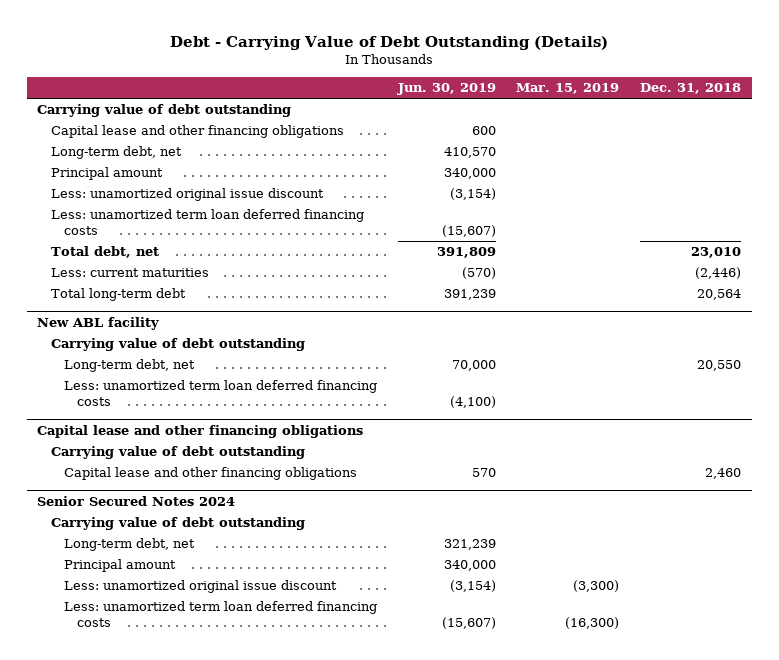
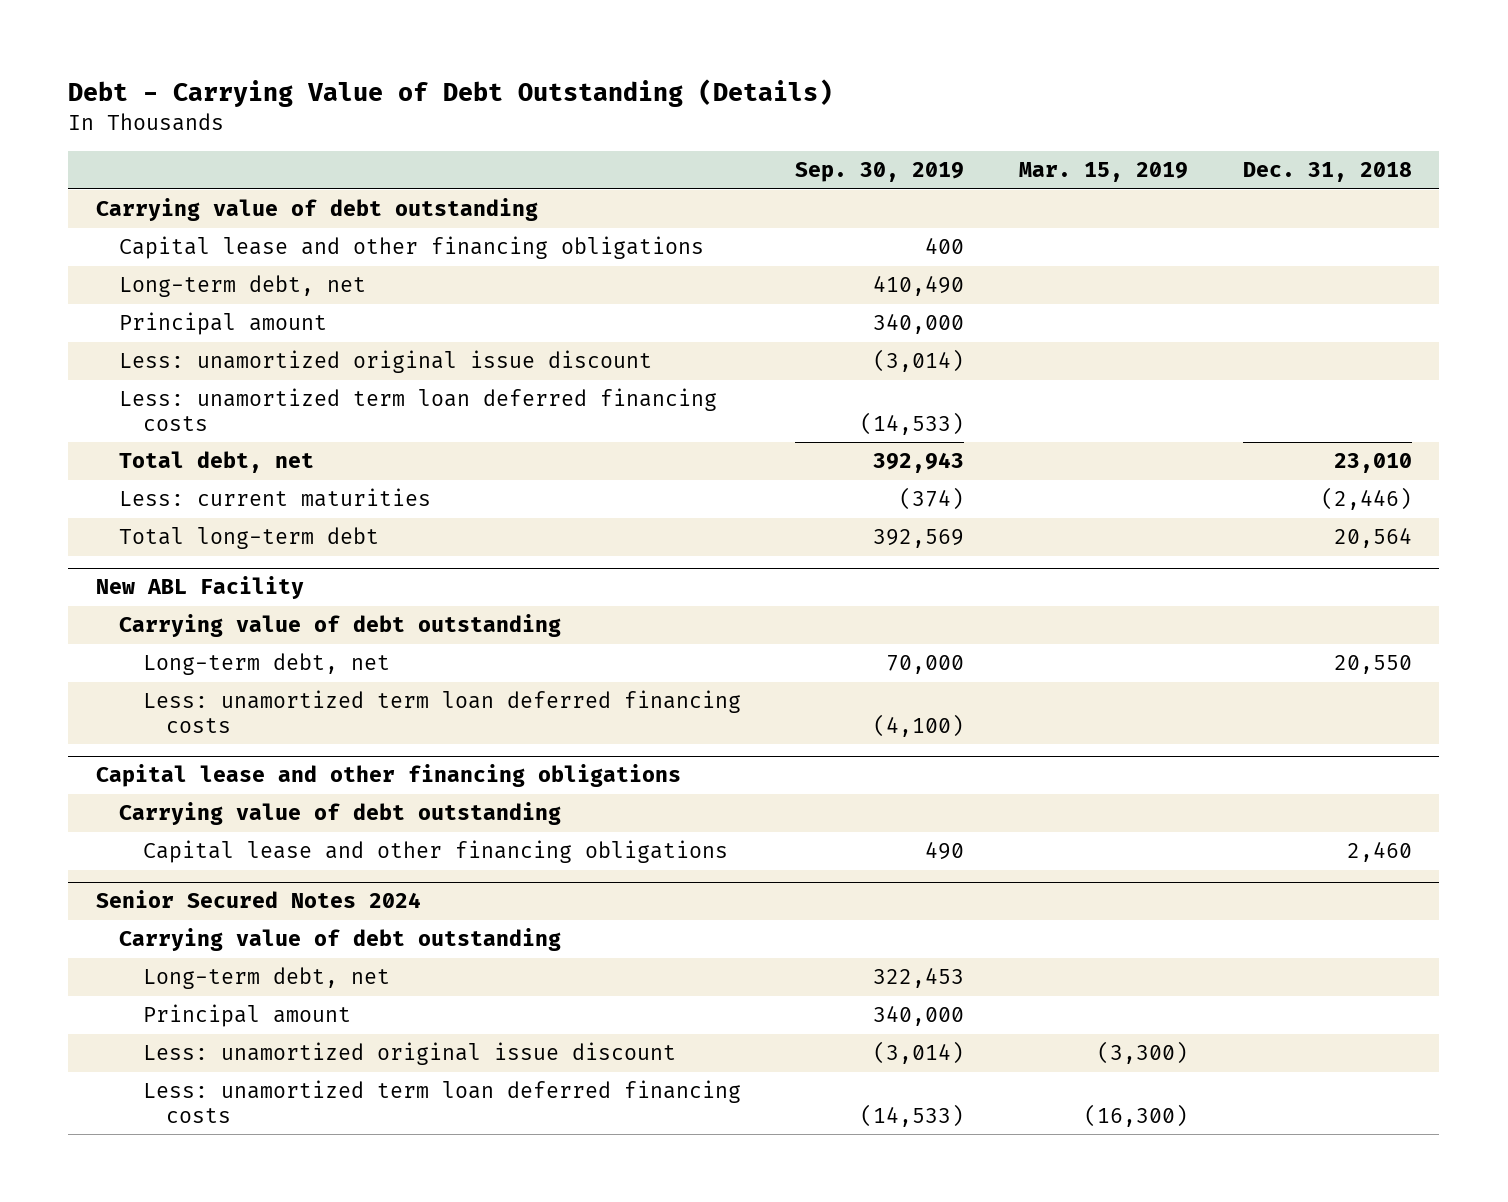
[396,83,496,96] Jun. 30, 2019 -> none
none -> [795,162,965,183] Sep. 30, 2019
[37,317,160,331] New ABL facility -> [95,576,304,600] New ABL Facility

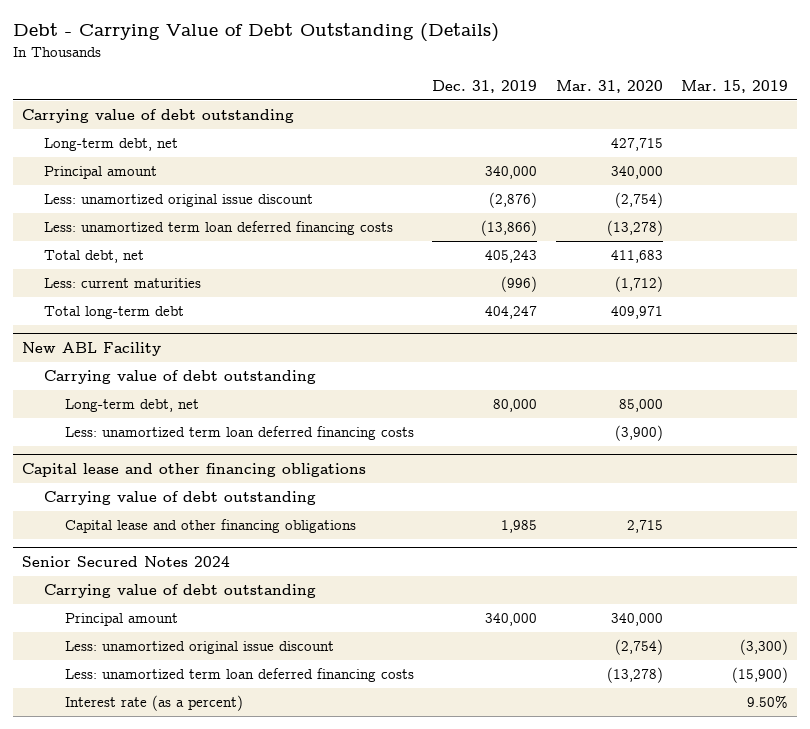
[795,162,965,183] Sep. 30, 2019 -> none
[1243,162,1413,183] Dec. 31, 2018 -> none
none -> [432,79,538,93] Dec. 31, 2019
none -> [555,79,663,93] Mar. 31, 2020
[119,236,705,260] Capital lease and other financing obligations -> none
[142,967,390,990] Long-term debt, net -> none
[1084,1103,1189,1127] (16,300) -> [732,667,789,684] (15,900)
none -> [65,695,244,712] Interest rate (as a percent)

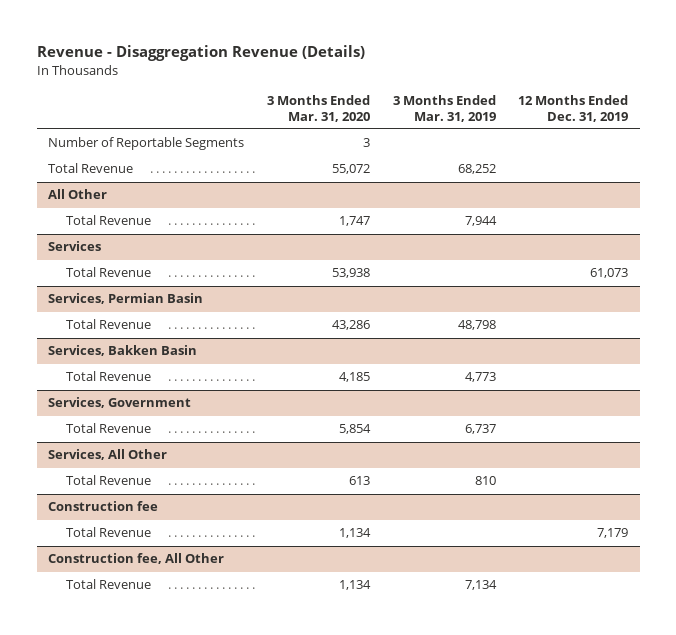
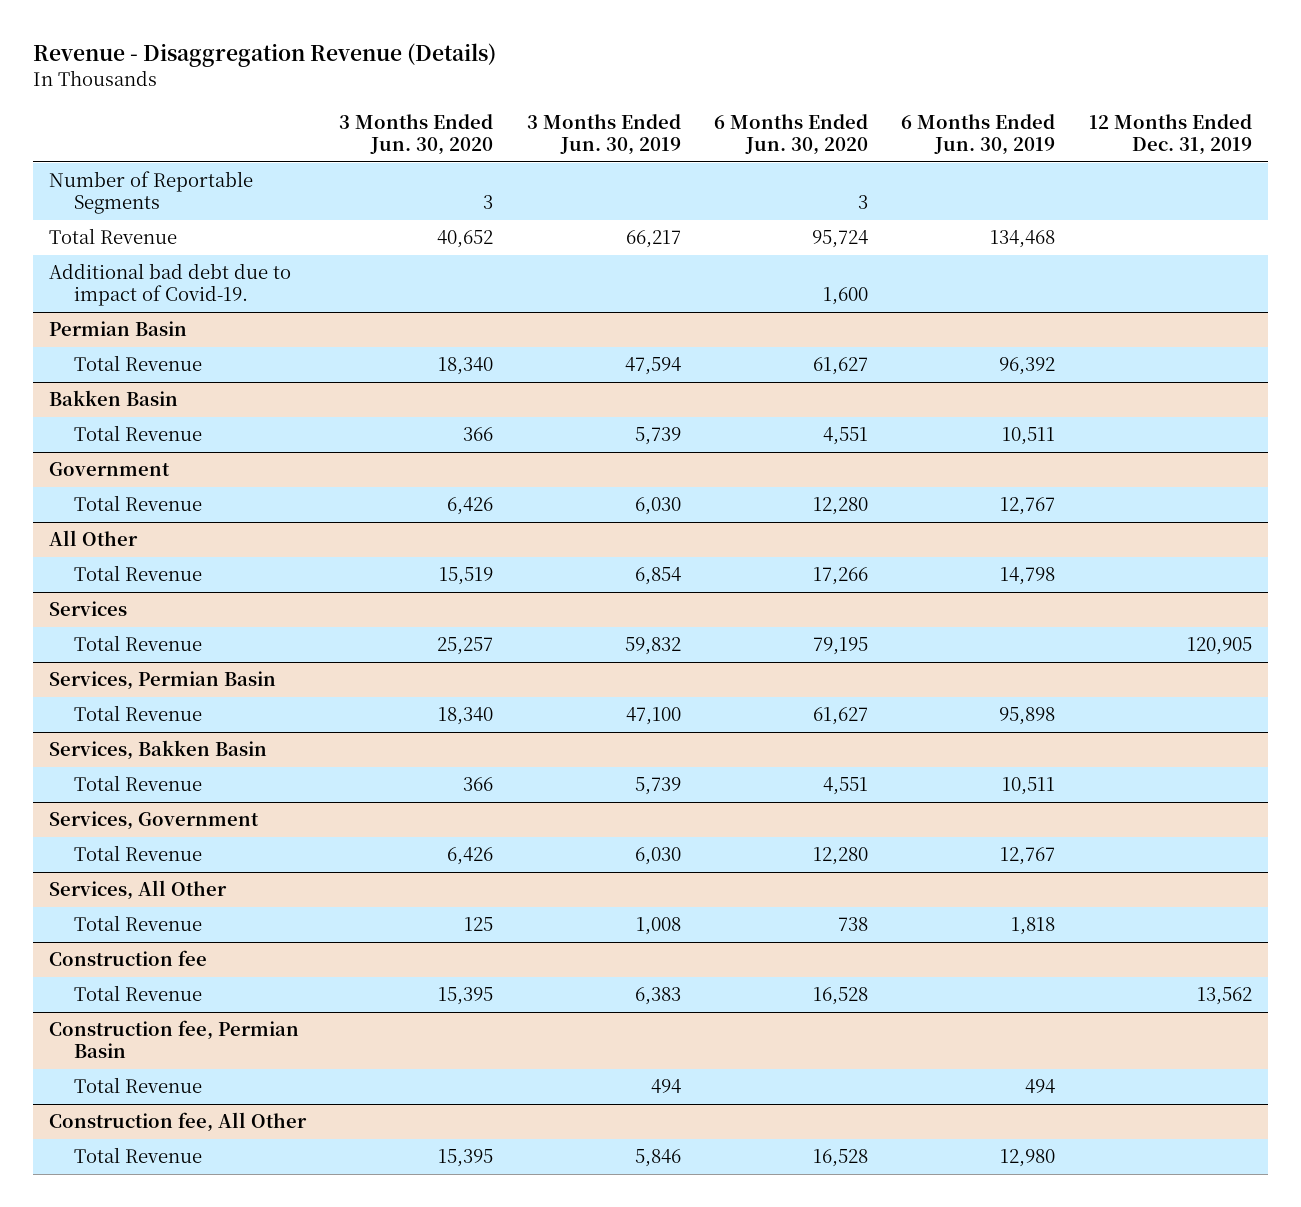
[266,95,370,122] 3 Months Ended Mar. 31, 2020 -> none
[392,95,496,122] 3 Months Ended Mar. 31, 2019 -> none
none -> [339,113,494,156] 3 Months Ended Jun. 30, 2020
none -> [526,113,681,156] 3 Months Ended Jun. 30, 2019
none -> [714,113,869,156] 6 Months Ended Jun. 30, 2020
none -> [901,113,1056,156] 6 Months Ended Jun. 30, 2019
none -> [49,263,292,307] Additional bad debt due to impact of Covid-19.
none -> [49,321,188,337] Permian Basin
none -> [74,355,203,372] Total Revenue
none -> [49,390,179,407] Bakken Basin
none -> [74,425,203,442] Total Revenue
none -> [49,462,171,477] Government
none -> [74,495,203,512] Total Revenue
[590,268,629,279] 61,073 -> [1186,637,1252,656] 120,905
[597,528,629,539] 7,179 -> [1196,987,1252,1006] 13,562
none -> [49,1020,300,1059] Construction fee, Permian Basin
none -> [74,1077,203,1094] Total Revenue

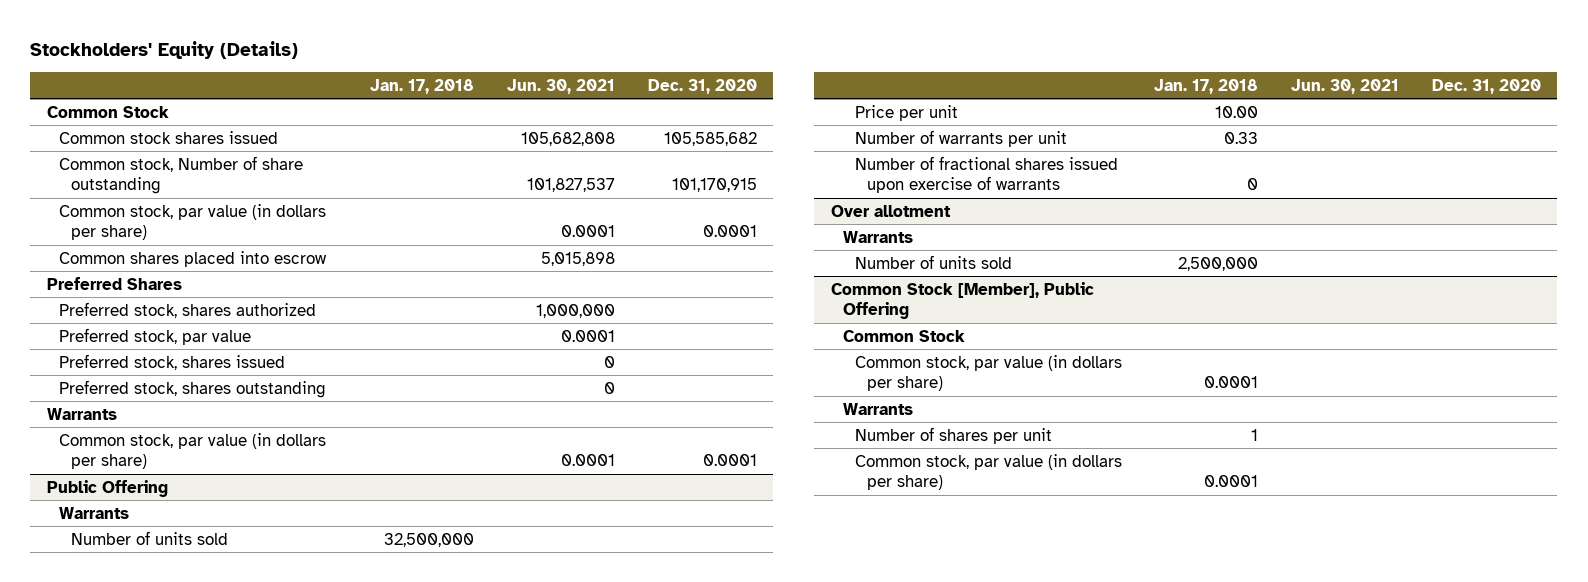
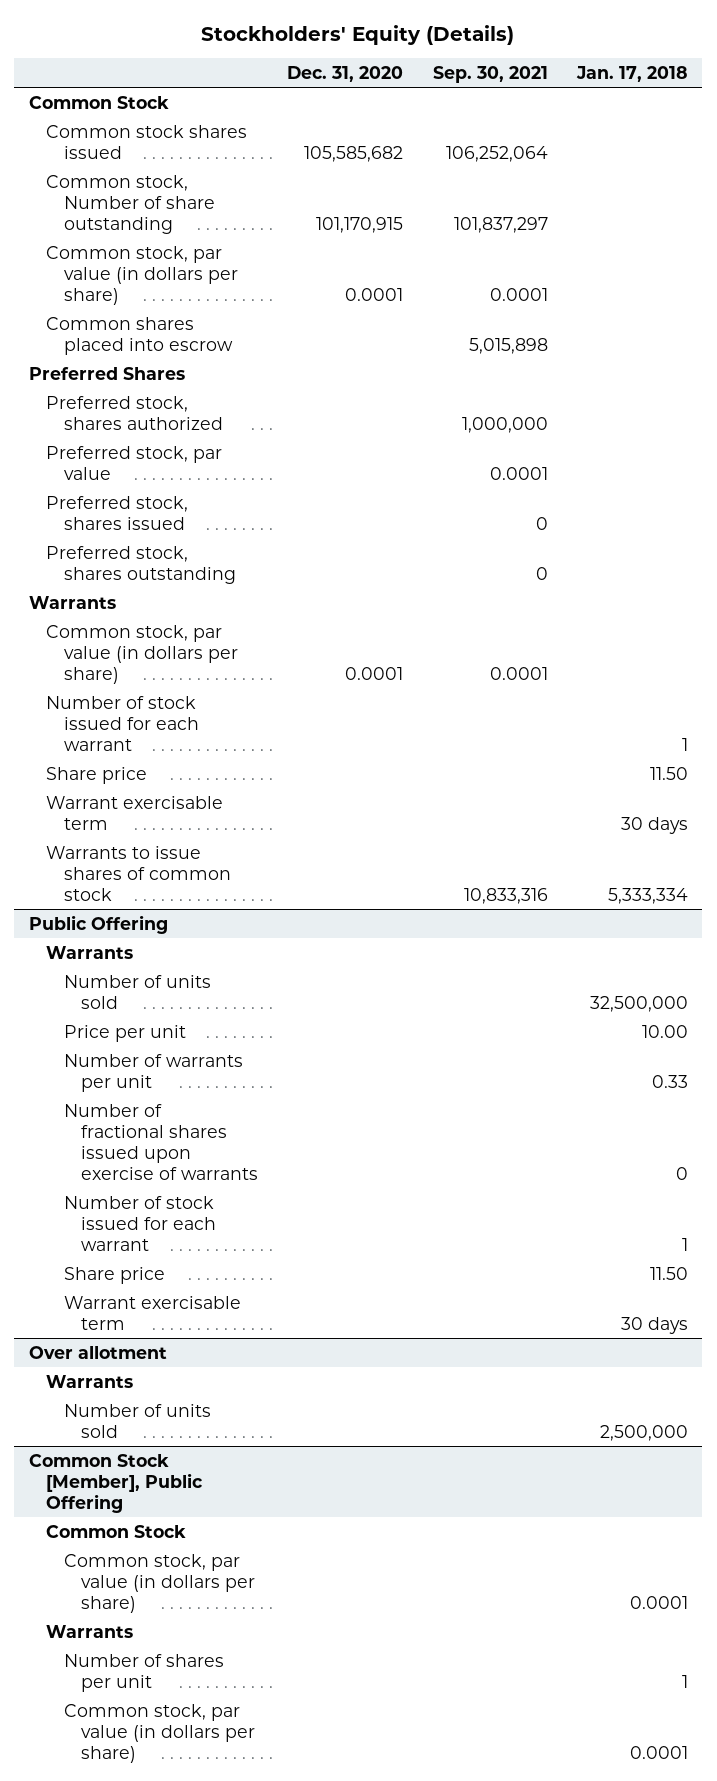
[507,79,616,95] Jun. 30, 2021 -> none
none -> [432,65,548,83] Sep. 30, 2021
none -> [46,695,199,751] Number of stock issued for each warrant
none -> [46,766,148,784] Share price
none -> [46,795,224,830] Warrant exercisable term
none -> [46,845,231,901] Warrants to issue shares of common stock
none -> [63,1195,217,1251] Number of stock issued for each warrant
none -> [63,1266,165,1284] Share price
none -> [63,1295,241,1330] Warrant exercisable term

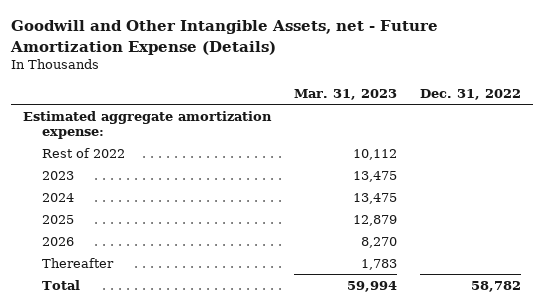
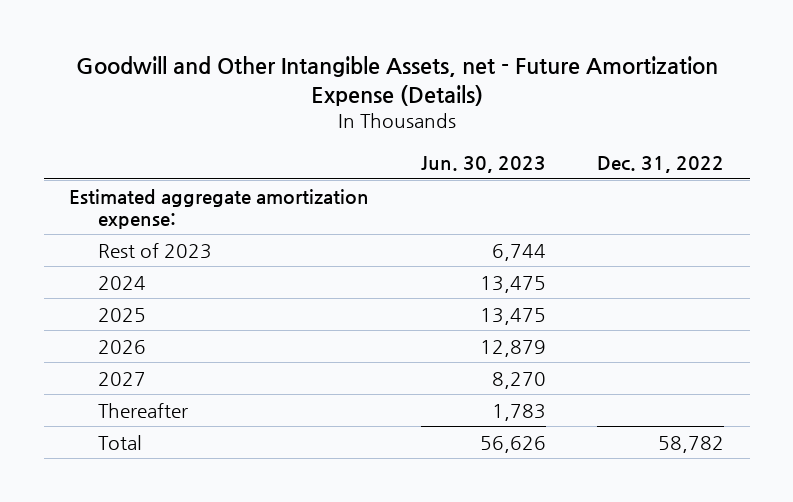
[293,89,397,101] Mar. 31, 2023 -> none
none -> [420,155,546,173] Jun. 30, 2023
[42,170,75,180] 2023 -> none
[42,147,126,158] Rest of 2022 -> [97,242,212,259] Rest of 2023
none -> [97,371,146,386] 2027

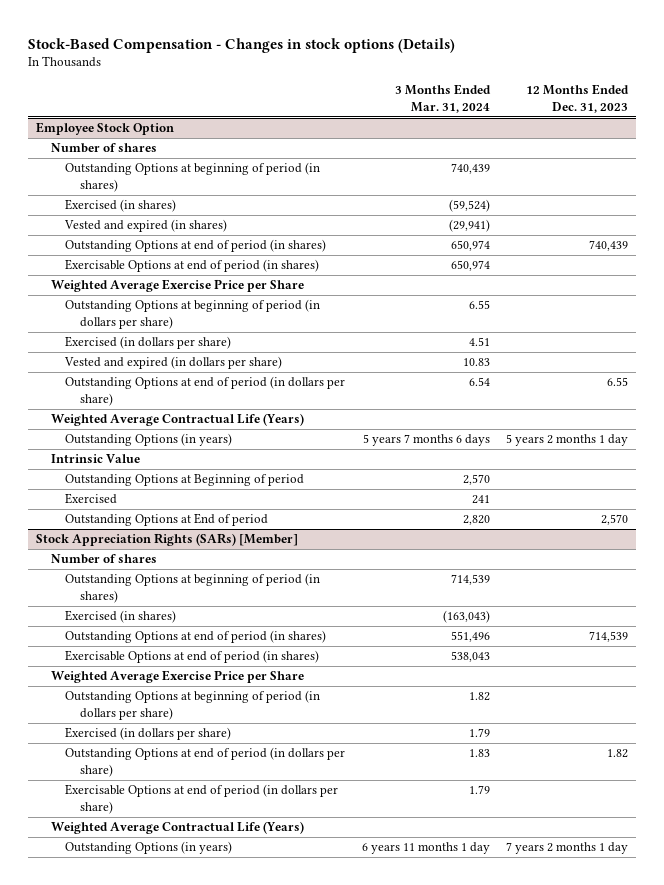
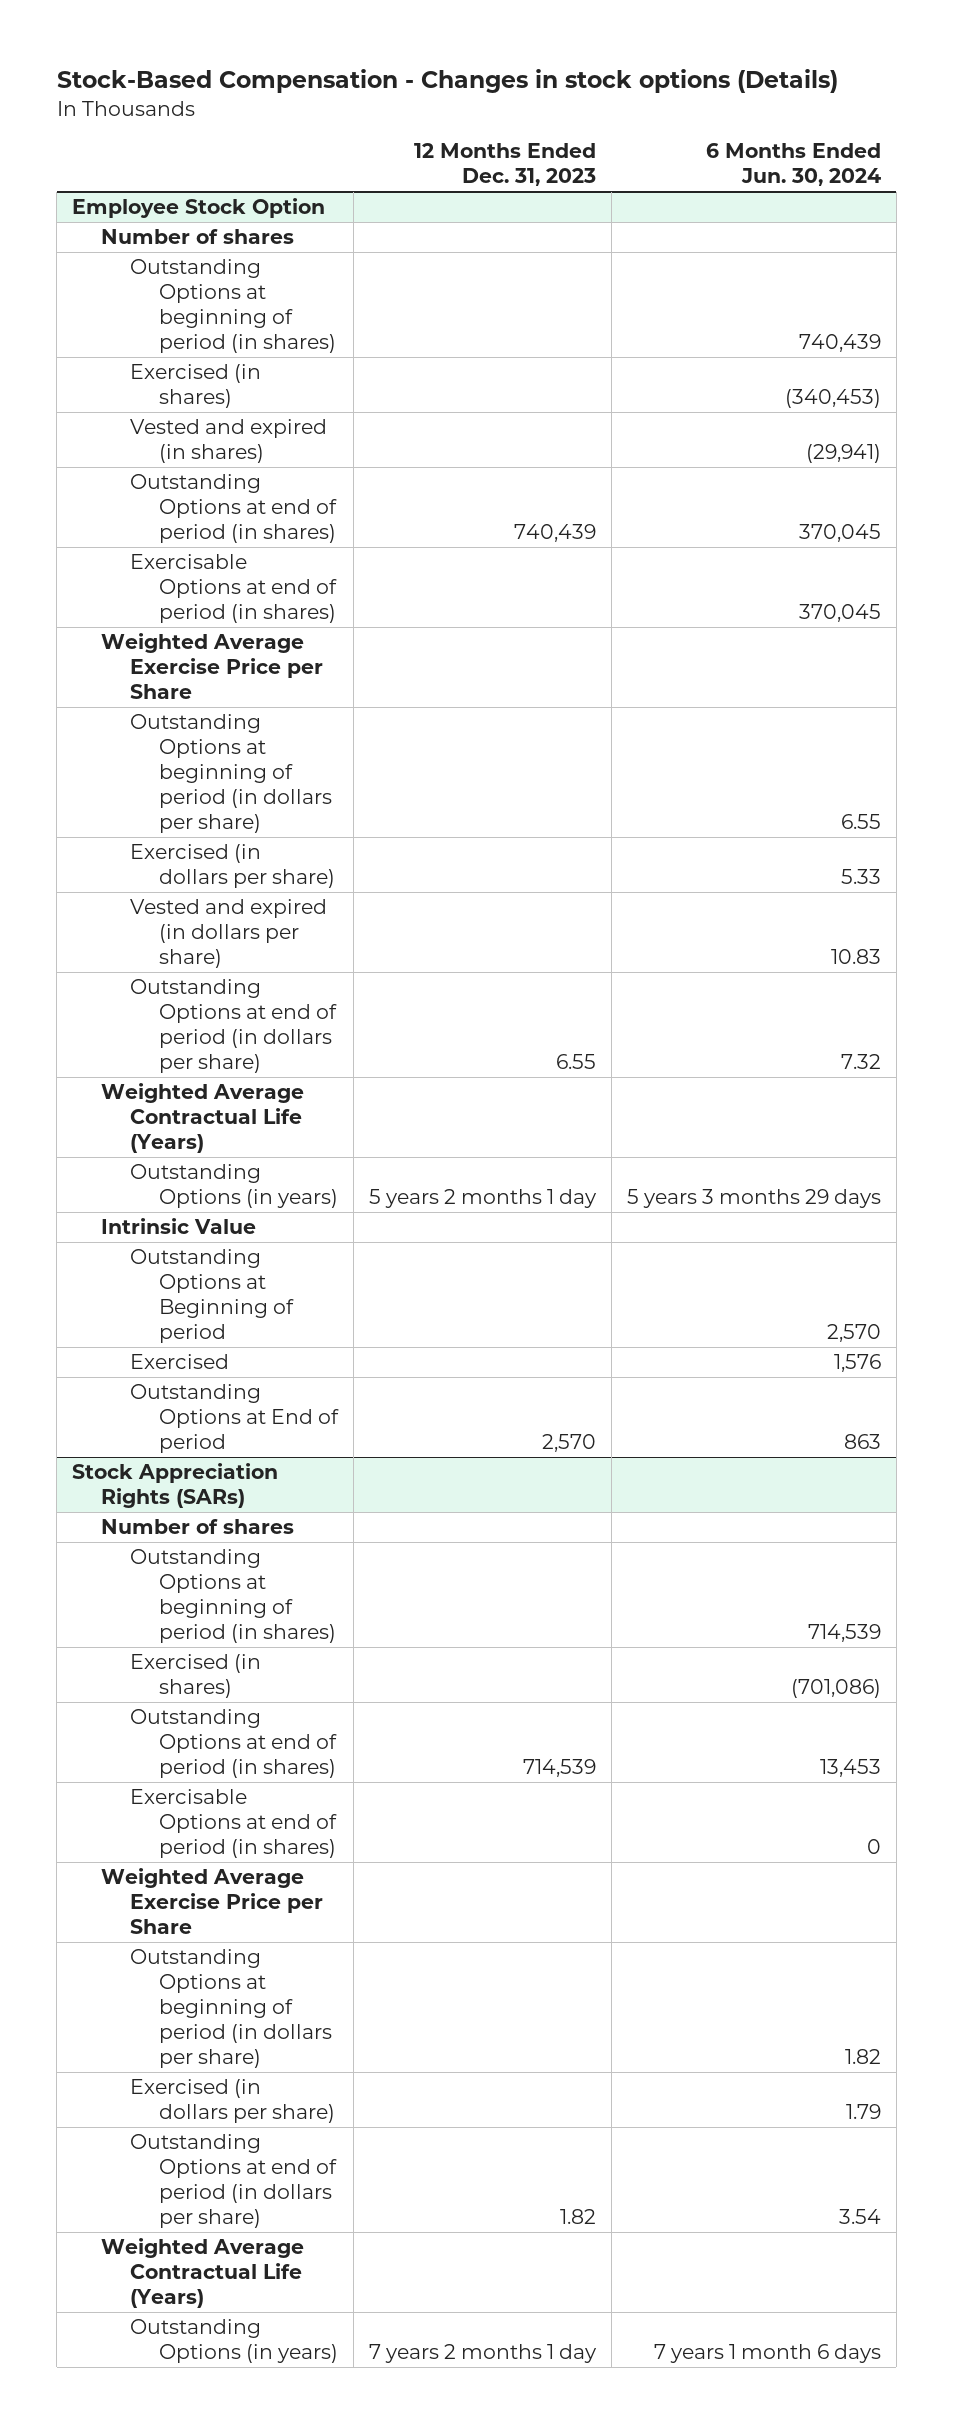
[394,83,491,113] 3 Months Ended Mar. 31, 2024 -> none
none -> [705,143,881,187] 6 Months Ended Jun. 30, 2024
[36,533,299,547] Stock Appreciation Rights (SARs) [Member] -> [72,1463,279,1509] Stock Appreciation Rights (SARs)
[65,784,339,815] Exercisable Options at end of period (in dollars per share) -> none

